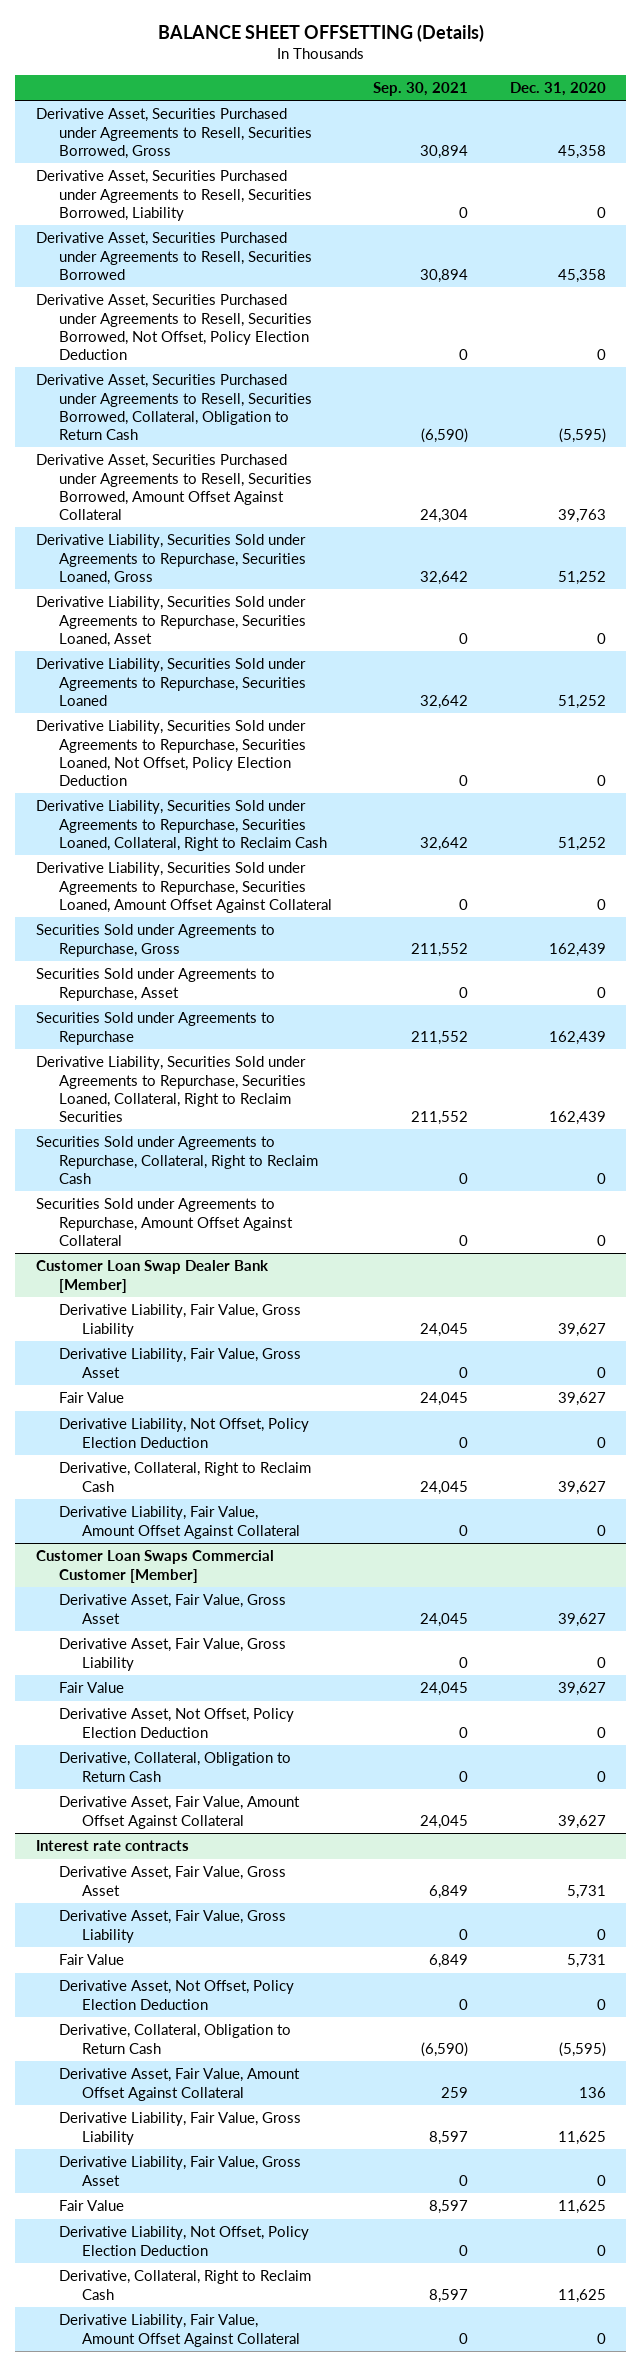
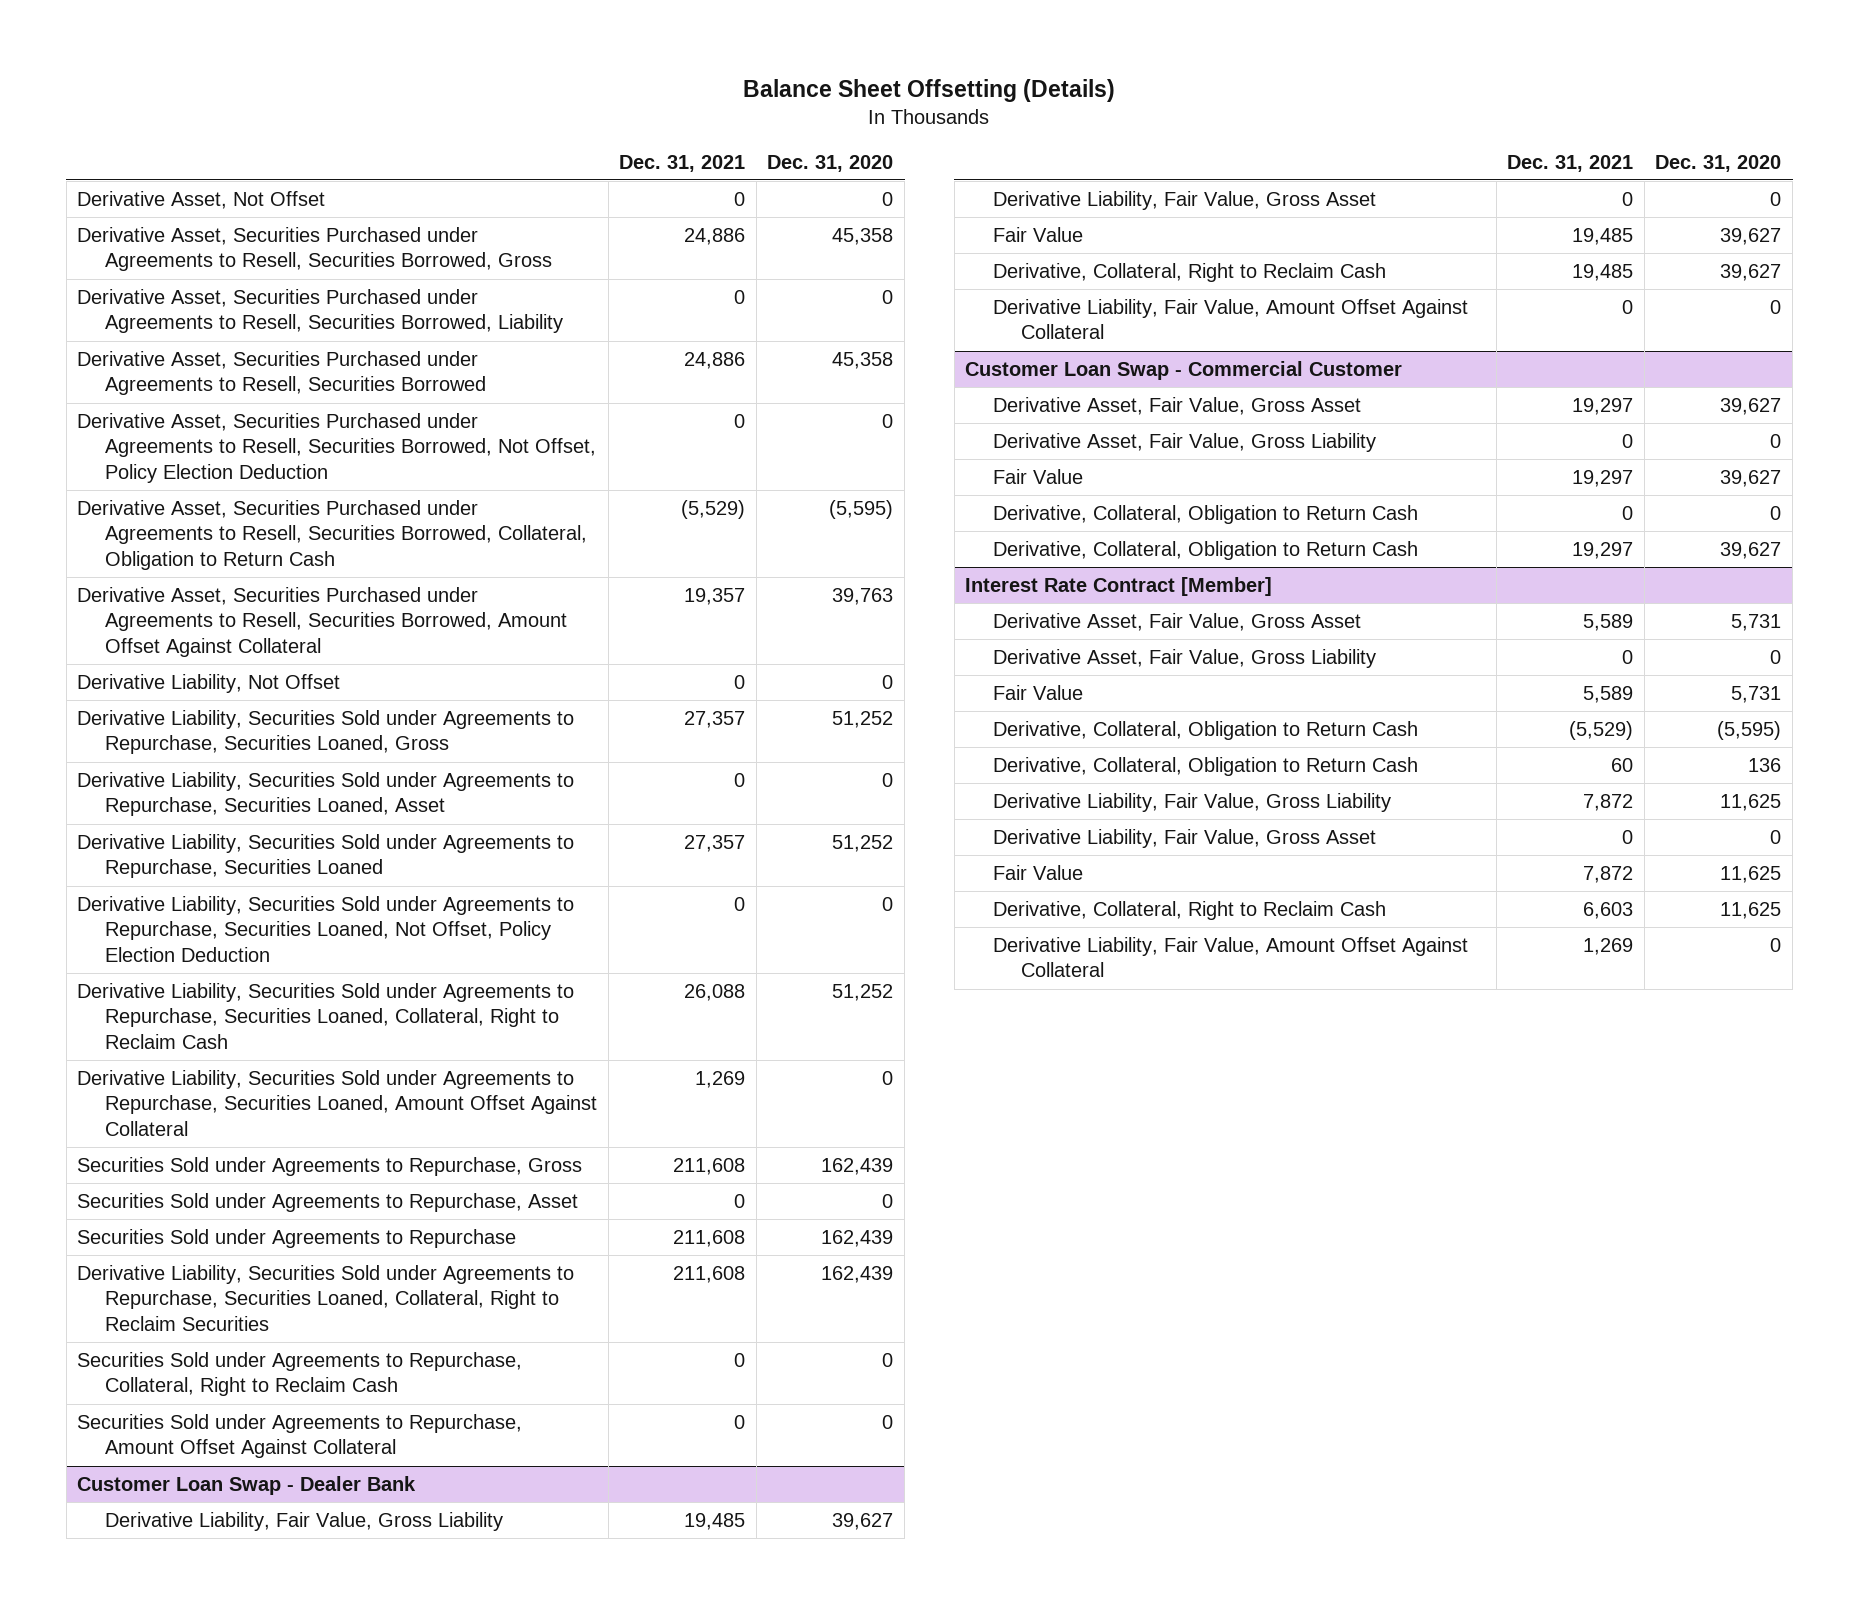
[157,23,484,42] BALANCE SHEET OFFSETTING (Details) -> [743,78,1116,102] Balance Sheet Offsetting (Details)
[373,81,469,96] Sep. 30, 2021 -> none
none -> [619,154,746,172] Dec. 31, 2021
none -> [77,190,326,209] Derivative Asset, Not Offset
none -> [77,673,341,693] Derivative Liability, Not Offset
[35,1260,269,1293] Customer Loan Swap Dealer Bank [Member] -> [77,1475,417,1495] Customer Loan Swap - Dealer Bank
[58,1418,309,1448] Derivative Liability, Not Offset, Policy Election Deduction -> none
[35,1550,274,1583] Customer Loan Swaps Commercial Customer [Member] -> [965,360,1403,380] Customer Loan Swap - Commercial Customer
[58,1708,294,1738] Derivative Asset, Not Offset, Policy Election Deduction -> none
[58,1796,300,1829] Derivative Asset, Fair Value, Amount Offset Against Collateral -> [992,540,1418,560] Derivative, Collateral, Obligation to Return Cash
[35,1840,189,1852] Interest rate contracts -> [965,576,1273,596] Interest Rate Contract [Member]
[58,1980,294,2010] Derivative Asset, Not Offset, Policy Election Deduction -> none
[58,2068,300,2101] Derivative Asset, Fair Value, Amount Offset Against Collateral -> [992,756,1418,776] Derivative, Collateral, Obligation to Return Cash
[58,2226,309,2256] Derivative Liability, Not Offset, Policy Election Deduction -> none

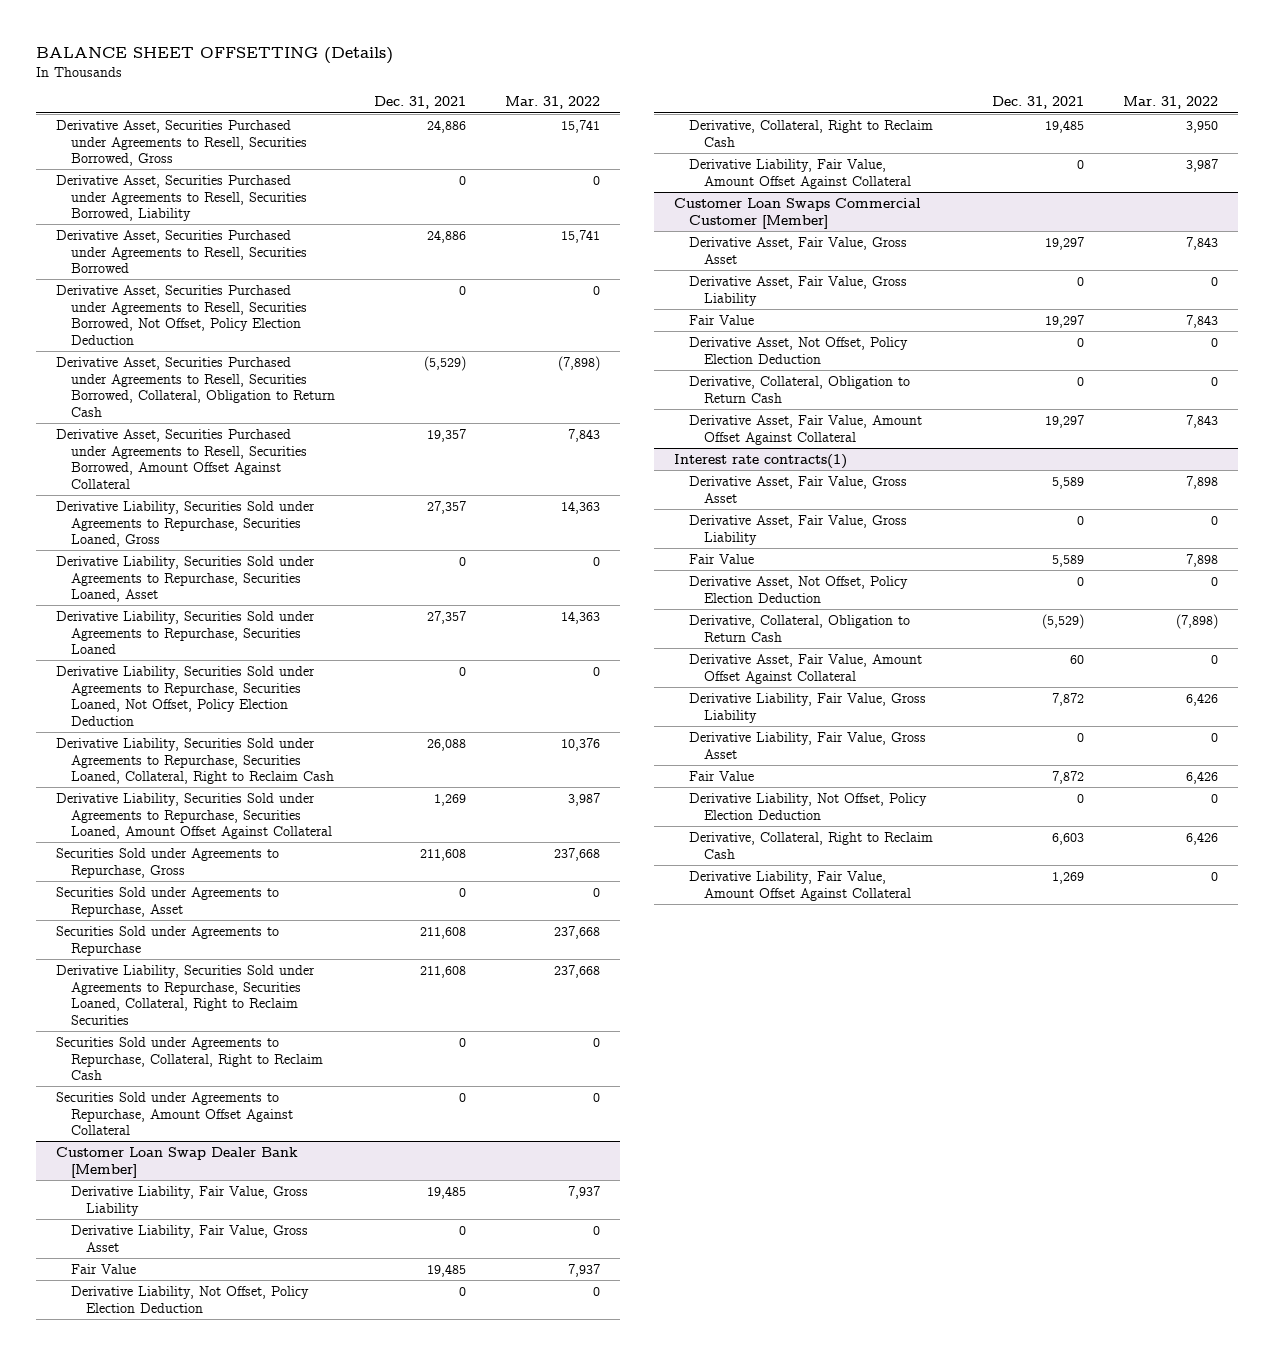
[743,78,1116,102] Balance Sheet Offsetting (Details) -> [36,46,394,64] BALANCE SHEET OFFSETTING (Details)
[767,154,894,172] Dec. 31, 2020 -> none
none -> [504,96,600,110] Mar. 31, 2022
[77,190,326,209] Derivative Asset, Not Offset -> none
[77,673,341,693] Derivative Liability, Not Offset -> none
[77,1475,417,1495] Customer Loan Swap - Dealer Bank -> [55,1146,298,1178] Customer Loan Swap Dealer Bank [Member]
none -> [70,1285,309,1313] Derivative Liability, Not Offset, Policy Election Deduction
[965,360,1403,380] Customer Loan Swap - Commercial Customer -> [673,197,921,229] Customer Loan Swaps Commercial Customer [Member]
none -> [688,336,908,364] Derivative Asset, Not Offset, Policy Election Deduction
[992,540,1418,560] Derivative, Collateral, Obligation to Return Cash -> [688,414,922,445] Derivative Asset, Fair Value, Amount Offset Against Collateral
[965,576,1273,596] Interest Rate Contract [Member] -> [673,453,847,469] Interest rate contracts(1)
none -> [688,575,908,603] Derivative Asset, Not Offset, Policy Election Deduction
[992,756,1418,776] Derivative, Collateral, Obligation to Return Cash -> [688,653,922,684] Derivative Asset, Fair Value, Amount Offset Against Collateral
none -> [688,792,927,820] Derivative Liability, Not Offset, Policy Election Deduction

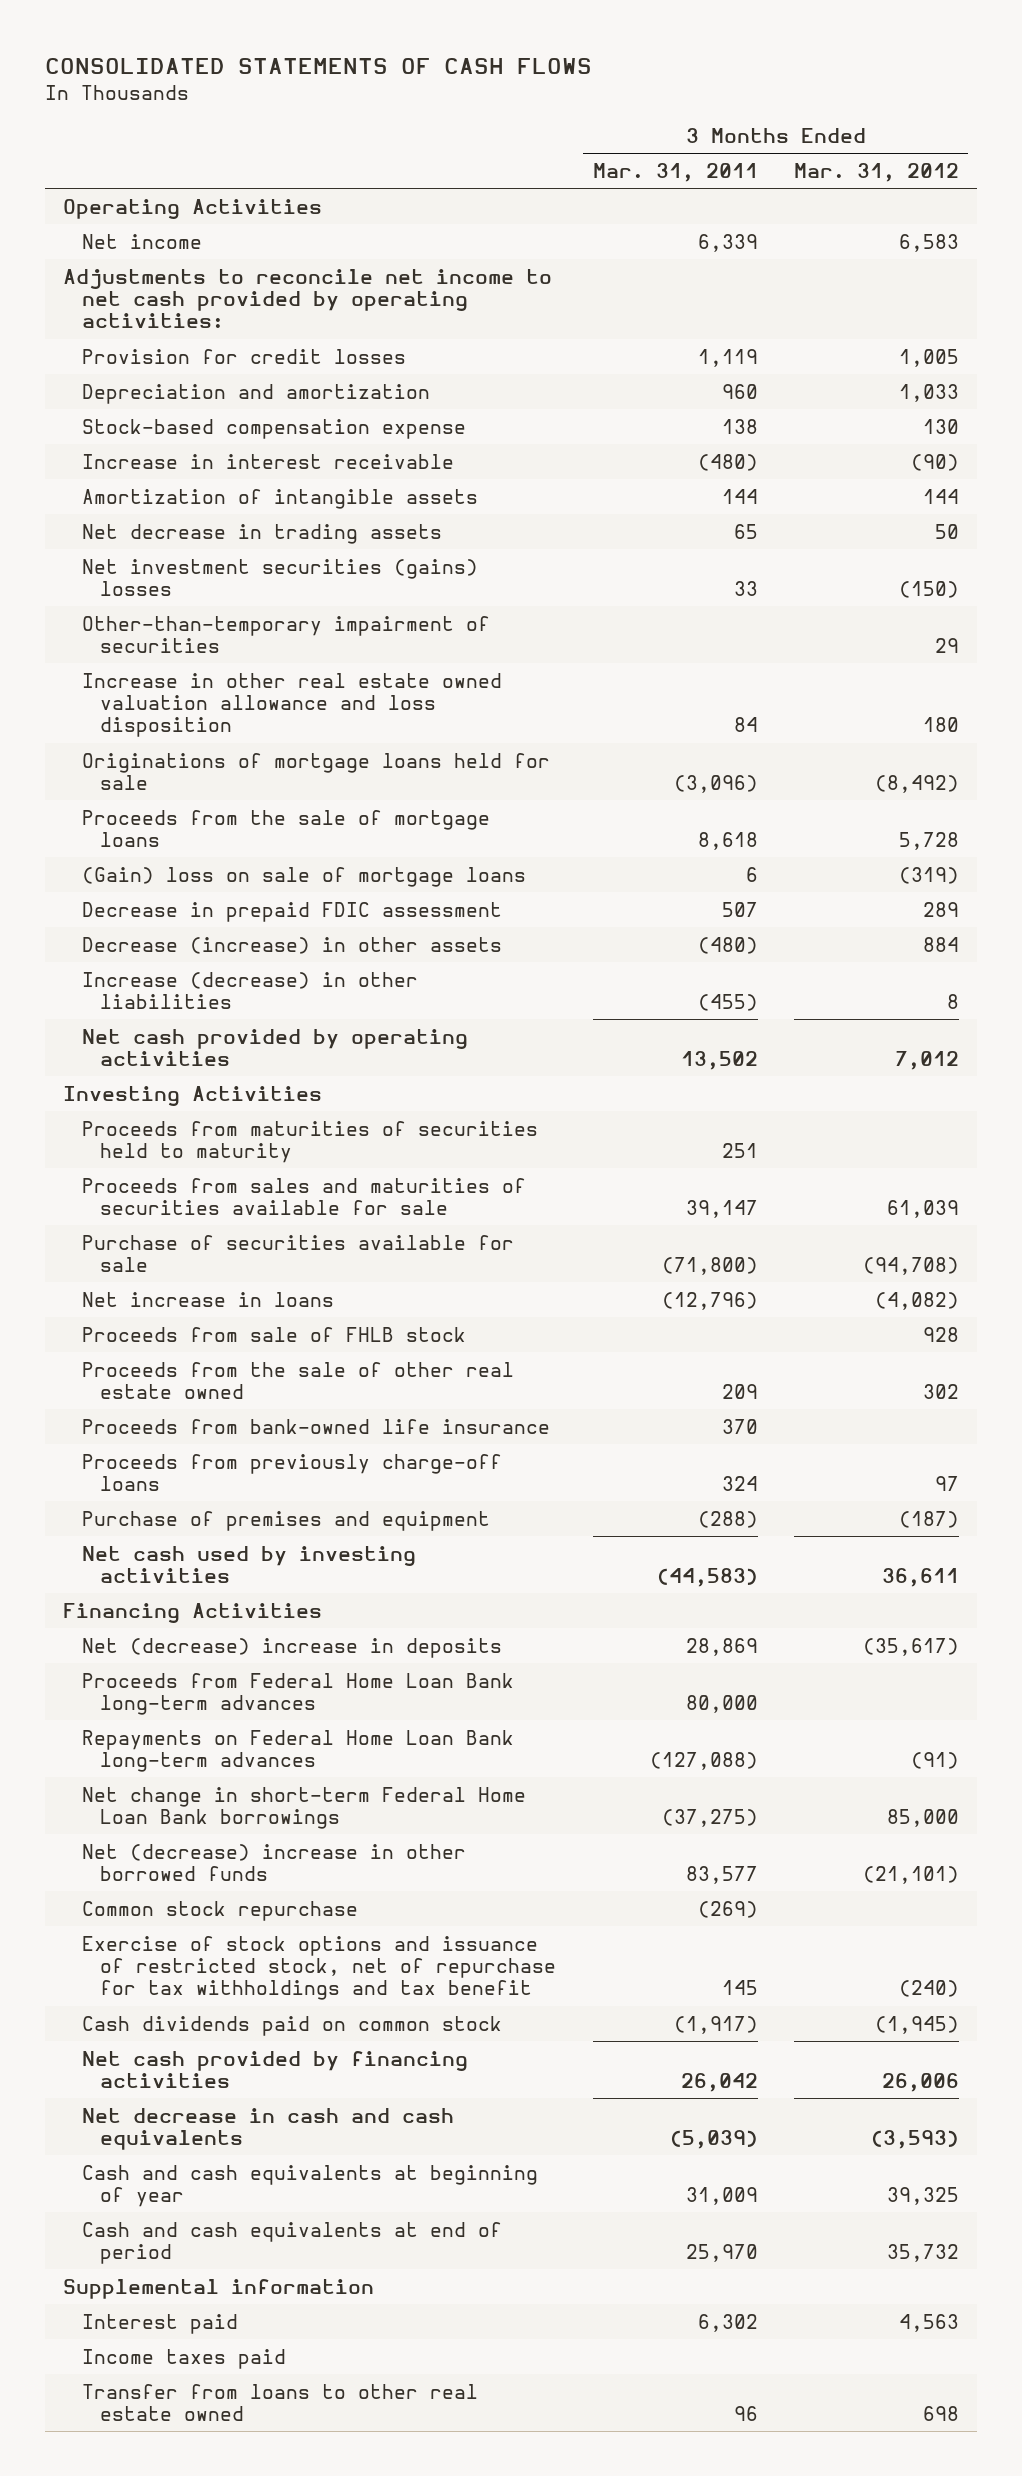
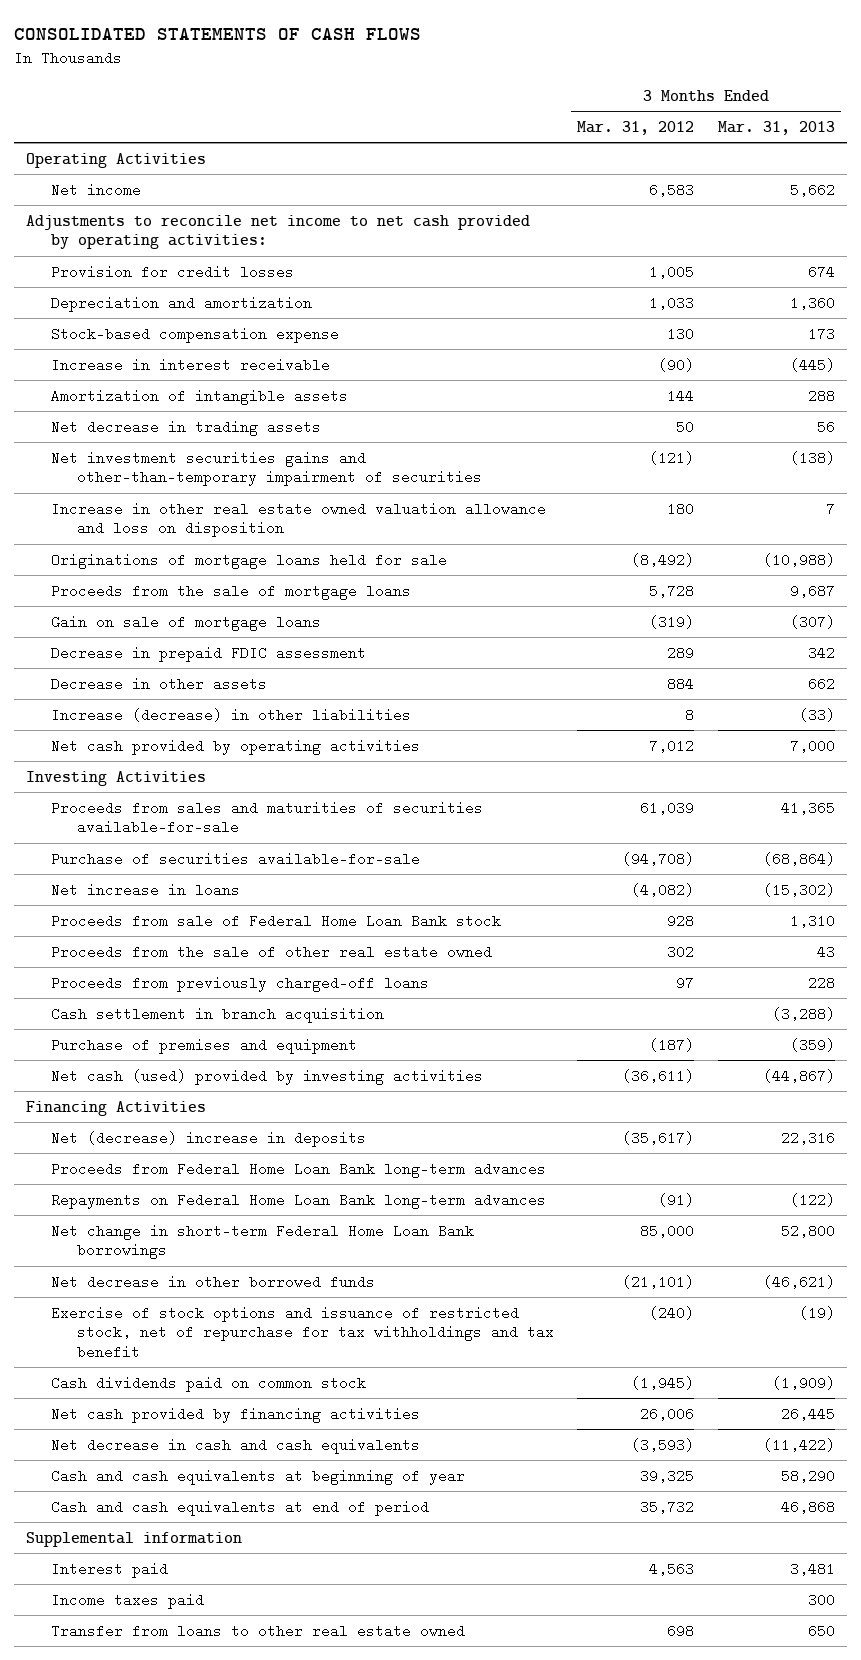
[592,162,758,182] Mar. 31, 2011 -> none
none -> [718,120,836,135] Mar. 31, 2013
[81,615,490,654] Other-than-temporary impairment of securities -> none
[81,558,478,597] Net investment securities (gains) losses -> [51,450,482,487] Net investment securities gains and other-than-temporary impairment of securities
[898,581,959,599] (150) -> [649,450,695,465] (121)
[81,672,502,738] Increase in other real estate owned valuation allowance and loss disposition -> [51,501,547,538] Increase in other real estate owned valuation allowance and loss on disposition
[81,866,526,887] (Gain) loss on sale of mortgage loans -> [51,614,322,631] Gain on sale of mortgage loans
[81,936,502,954] Decrease (increase) in other assets -> [51,676,268,691] Decrease in other assets
[81,1120,538,1164] Proceeds from maturities of securities held to maturity -> none
[81,1177,526,1216] Proceeds from sales and maturities of securities available for sale -> [51,800,484,835] Proceeds from sales and maturities of securities available-for-sale
[81,1234,514,1273] Purchase of securities available for sale -> [51,851,421,866] Purchase of securities available-for-sale
[81,1326,466,1342] Proceeds from sale of FHLB stock -> [51,913,502,928] Proceeds from sale of Federal Home Loan Bank stock
[81,1418,550,1434] Proceeds from bank-owned life insurance -> none
[81,1453,502,1492] Proceeds from previously charge-off loans -> [51,975,430,992] Proceeds from previously charged-off loans
none -> [51,1006,385,1023] Cash settlement in branch acquisition
[81,1545,416,1584] Net cash used by investing activities -> [51,1068,484,1085] Net cash (used) provided by investing activities
[881,1568,959,1588] 36,611 -> [622,1068,695,1083] (36,611)
[81,1900,358,1921] Common stock repurchase -> none
[81,1843,466,1882] Net (decrease) increase in other borrowed funds -> [51,1274,376,1289] Net decrease in other borrowed funds

